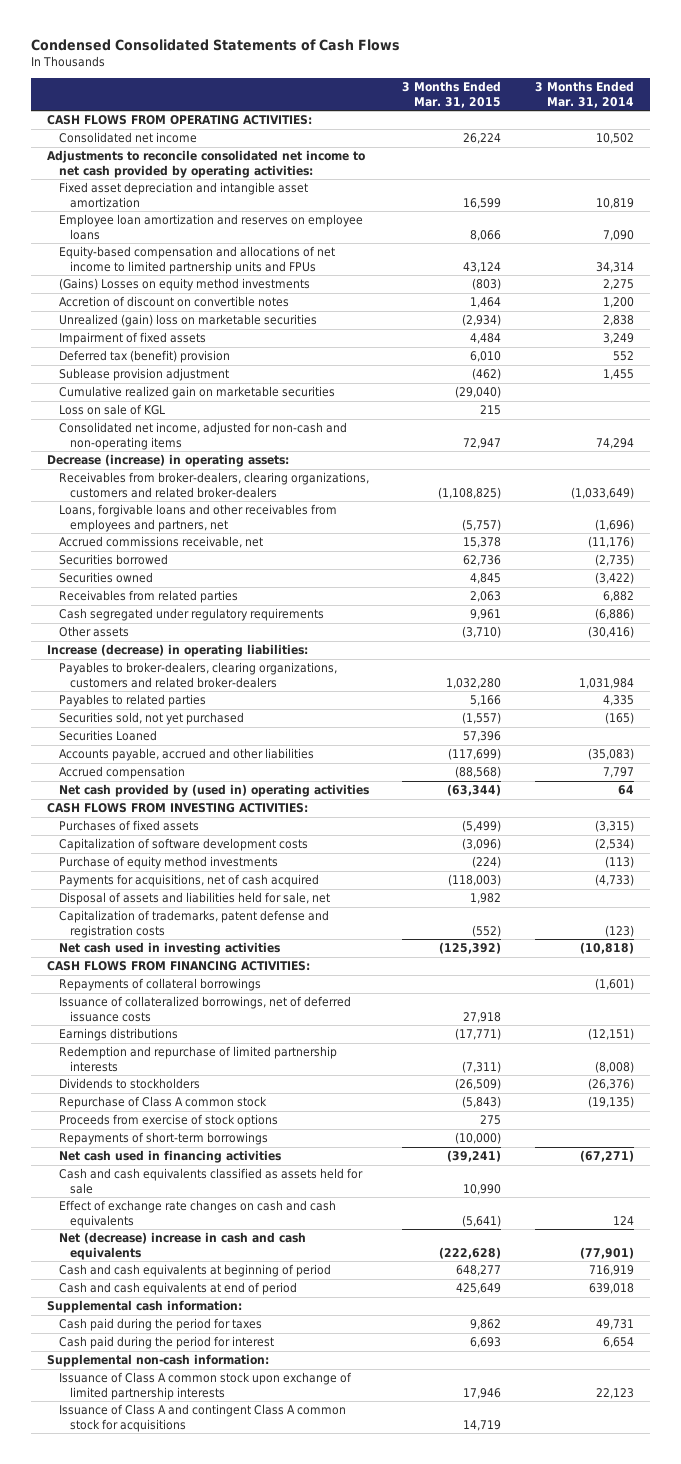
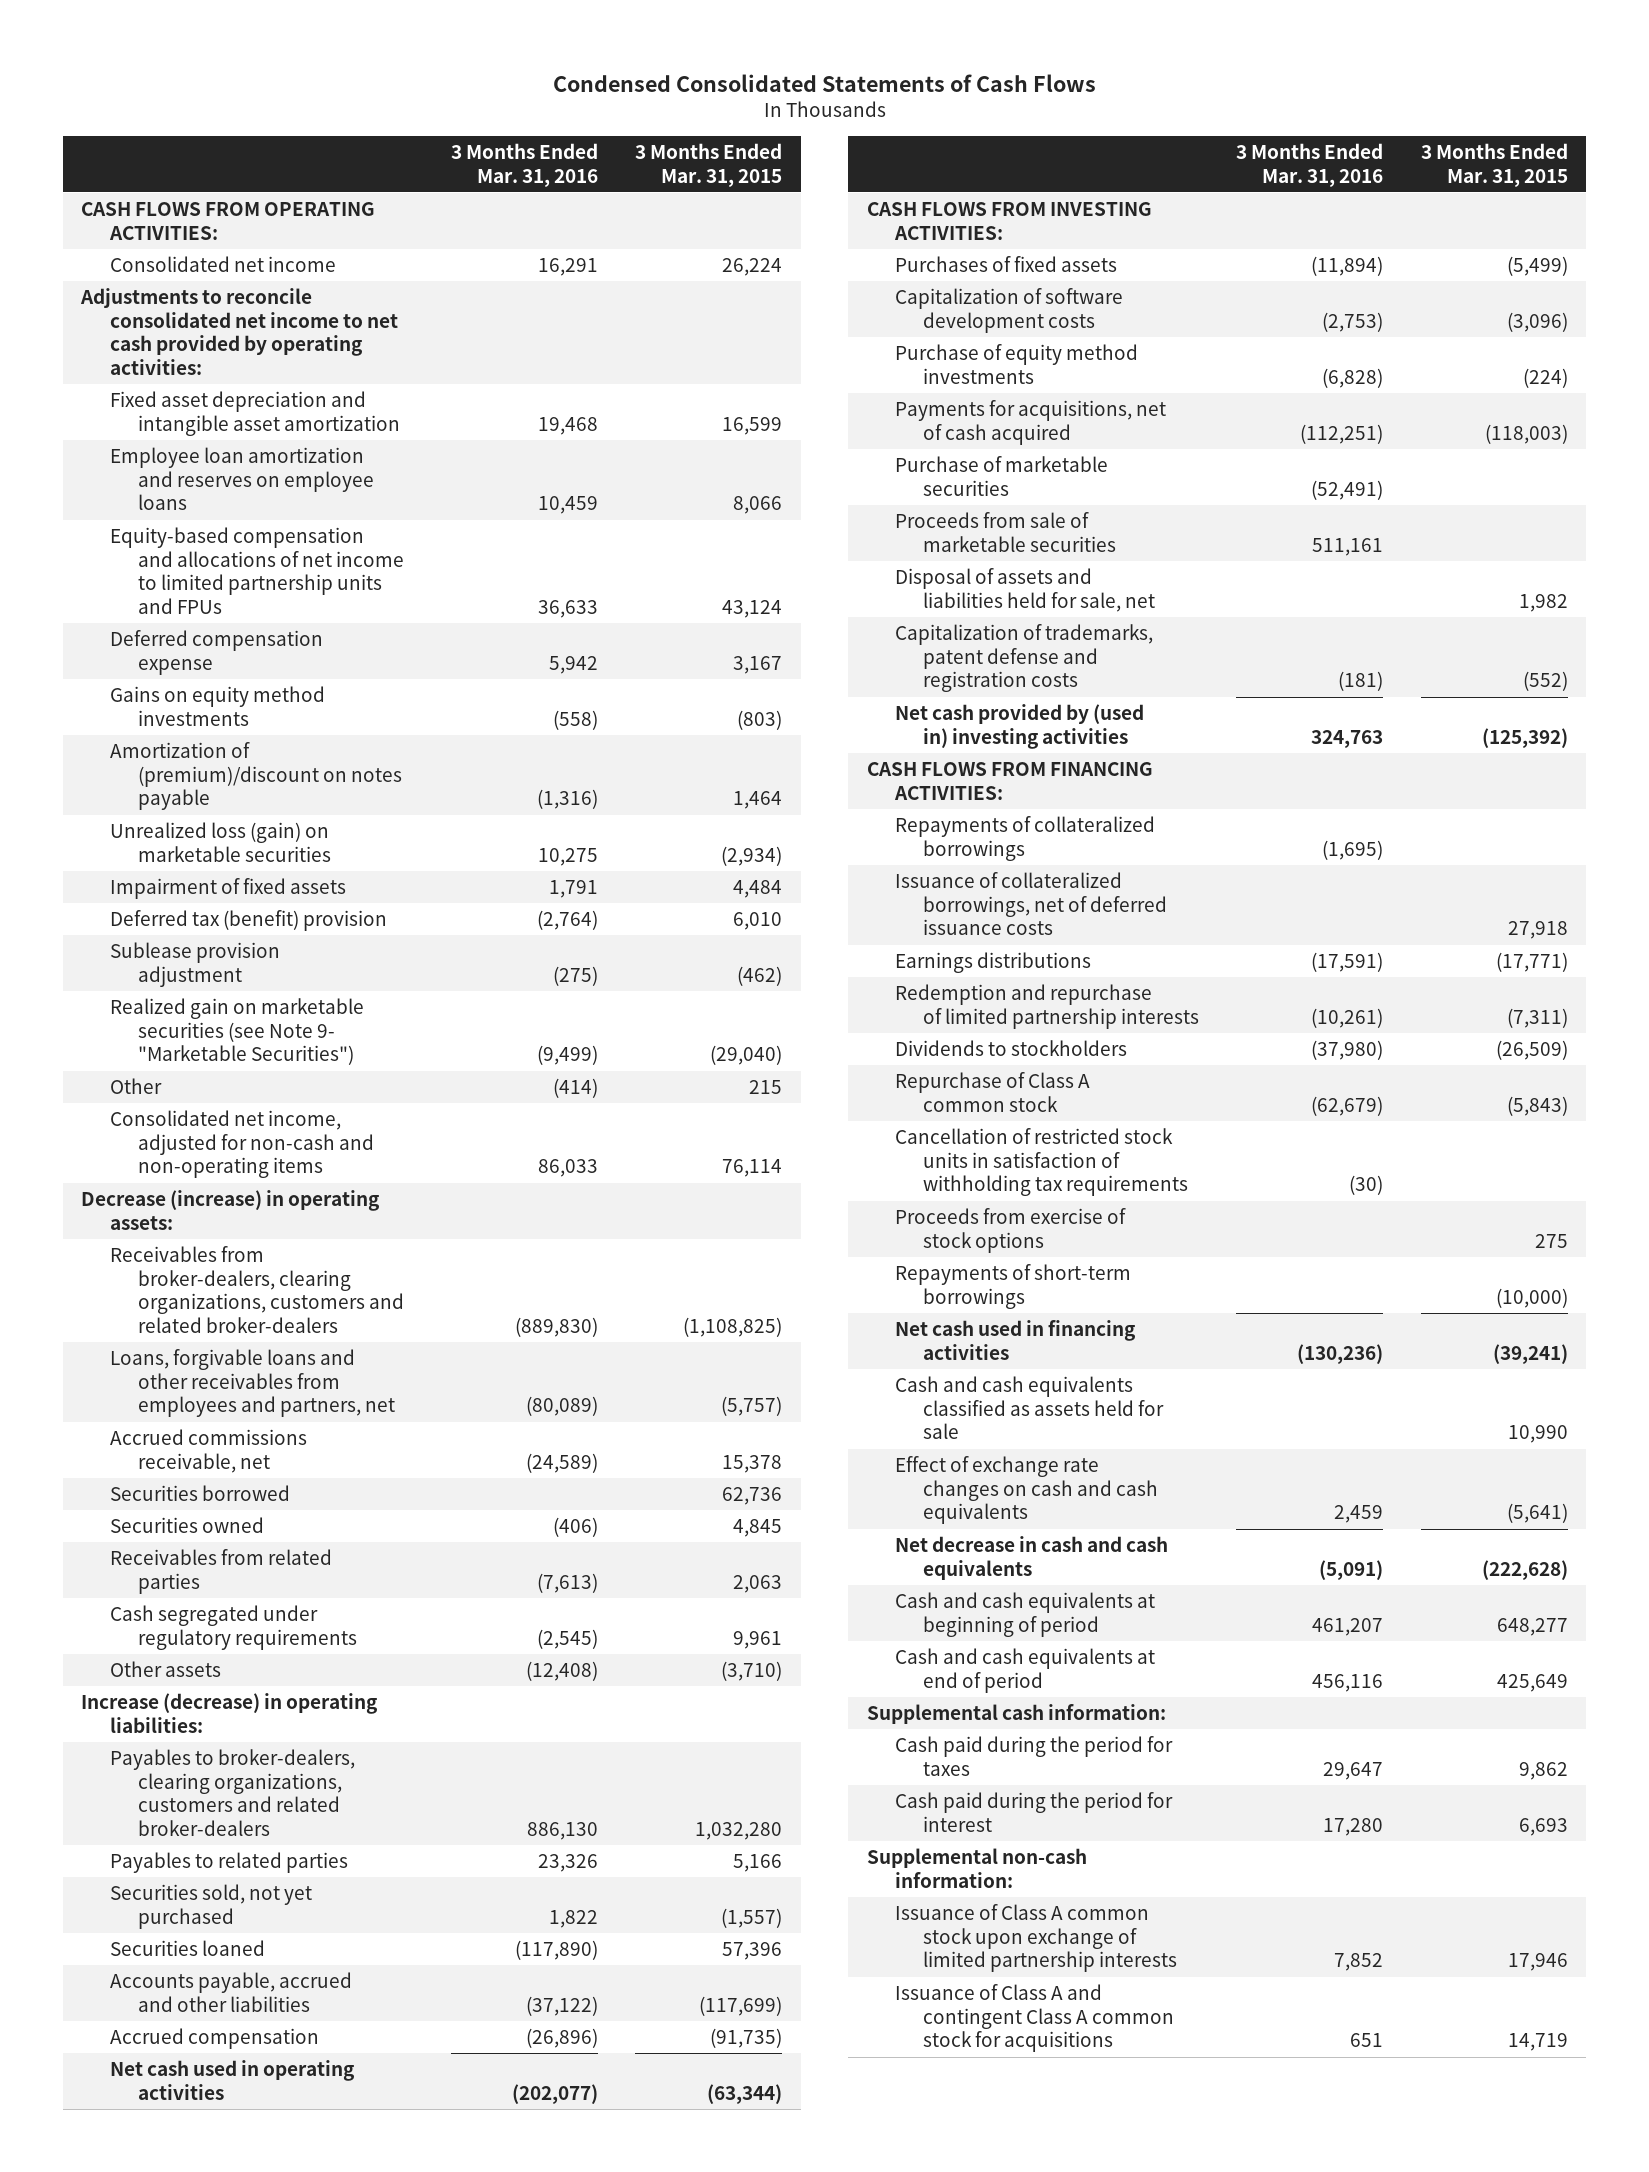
[534,81,634,108] 3 Months Ended Mar. 31, 2014 -> none
none -> [451,142,599,187] 3 Months Ended Mar. 31, 2016
none -> [109,629,323,675] Deferred compensation expense
[58,278,310,292] (Gains) Losses on equity method investments -> [109,685,325,726] Gains on equity method investments
[58,296,289,308] Accretion of discount on convertible notes -> [109,741,402,811] Amortization of (premium)/discount on notes payable
[58,314,317,328] Unrealized (gain) loss on marketable securities -> [109,821,331,862] Unrealized loss (gain) on marketable securities
[58,386,335,400] Cumulative realized gain on marketable securities -> [109,997,364,1066] Realized gain on marketable securities (see Note 9- "Marketable Securities")
[58,404,165,416] Loss on sale of KGL -> [109,1077,162,1094] Other
[463,437,502,449] 72,947 -> [722,1159,783,1178] 76,114
[58,730,157,742] Securities Loaned -> [109,1939,265,1956] Securities loaned
[455,766,502,779] (88,568) -> [710,2027,783,2048] (91,735)
[58,784,369,798] Net cash provided by (used in) operating activities -> [109,2059,355,2100] Net cash used in operating activities
none -> [894,455,1108,496] Purchase of marketable securities
none -> [894,511,1116,552] Proceeds from sale of marketable securities
[58,942,280,956] Net cash used in investing activities -> [894,703,1144,749] Net cash provided by (used in) investing activities
[58,978,261,992] Repayments of collateral borrowings -> [894,815,1155,861] Repayments of collateralized borrowings
none -> [894,1127,1188,1197] Cancellation of restricted stock units in satisfaction of withholding tax requirements
[58,1232,306,1260] Net (decrease) increase in cash and cash equivalents -> [894,1535,1168,1580] Net decrease in cash and cash equivalents

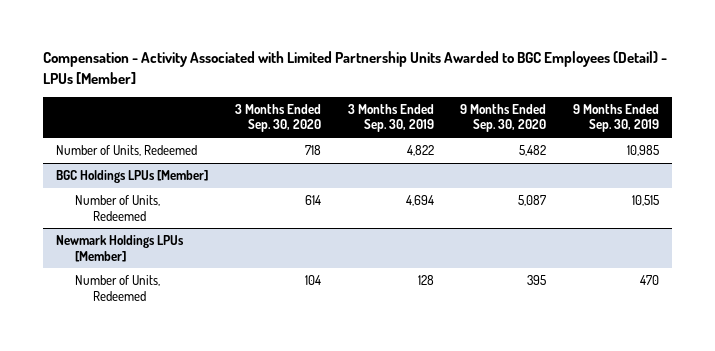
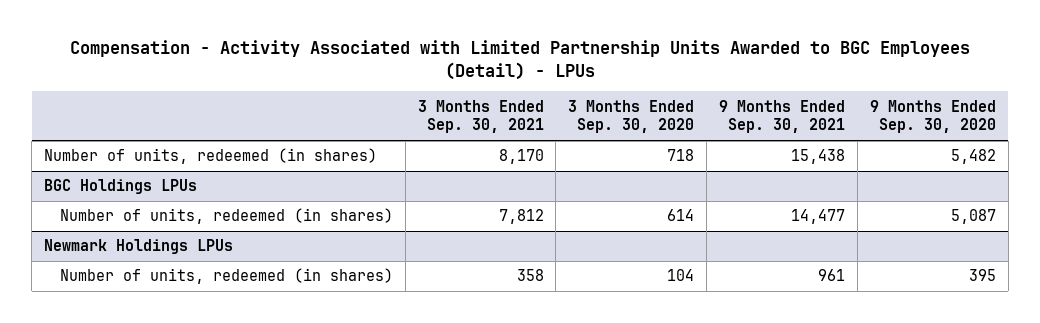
[43,51,668,84] Compensation - Activity Associated with Limited Partnership Units Awarded to BGC Employees (Detail) - LPUs [Member] -> [69,40,970,80] Compensation - Activity Associated with Limited Partnership Units Awarded to BGC Employees (Detail) - LPUs
[347,103,434,133] 3 Months Ended Sep. 30, 2019 -> none
[573,103,660,133] 9 Months Ended Sep. 30, 2019 -> none
none -> [417,99,544,134] 3 Months Ended Sep. 30, 2021
none -> [718,99,845,134] 9 Months Ended Sep. 30, 2021
[56,145,198,157] Number of Units, Redeemed -> [44,148,378,165] Number of units, redeemed (in shares)
[56,170,209,184] BGC Holdings LPUs [Member] -> [44,179,198,195] BGC Holdings LPUs
[74,195,160,221] Number of Units, Redeemed -> [59,208,393,225] Number of units, redeemed (in shares)
[56,235,185,262] Newmark Holdings LPUs [Member] -> [44,239,234,255] Newmark Holdings LPUs
[74,275,160,301] Number of Units, Redeemed -> [59,268,393,285] Number of units, redeemed (in shares)

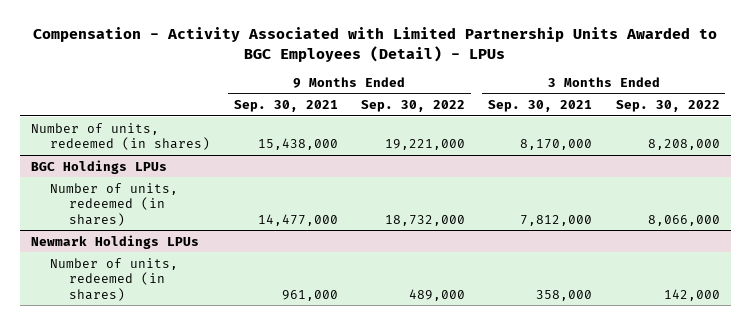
[568,99,695,134] 3 Months Ended Sep. 30, 2020 -> none
[869,99,996,134] 9 Months Ended Sep. 30, 2020 -> none
none -> [360,100,465,113] Sep. 30, 2022
none -> [615,100,720,113] Sep. 30, 2022
[498,149,544,165] 8,170 -> [520,139,593,151] 8,170,000
[790,149,845,165] 15,438 -> [257,138,338,151] 15,438,000
[498,209,544,225] 7,812 -> [520,214,593,226] 7,812,000
[790,209,845,225] 14,477 -> [257,213,338,226] 14,477,000
[516,269,544,282] 358 -> [536,289,593,301] 358,000
[817,269,845,282] 961 -> [281,289,338,301] 961,000

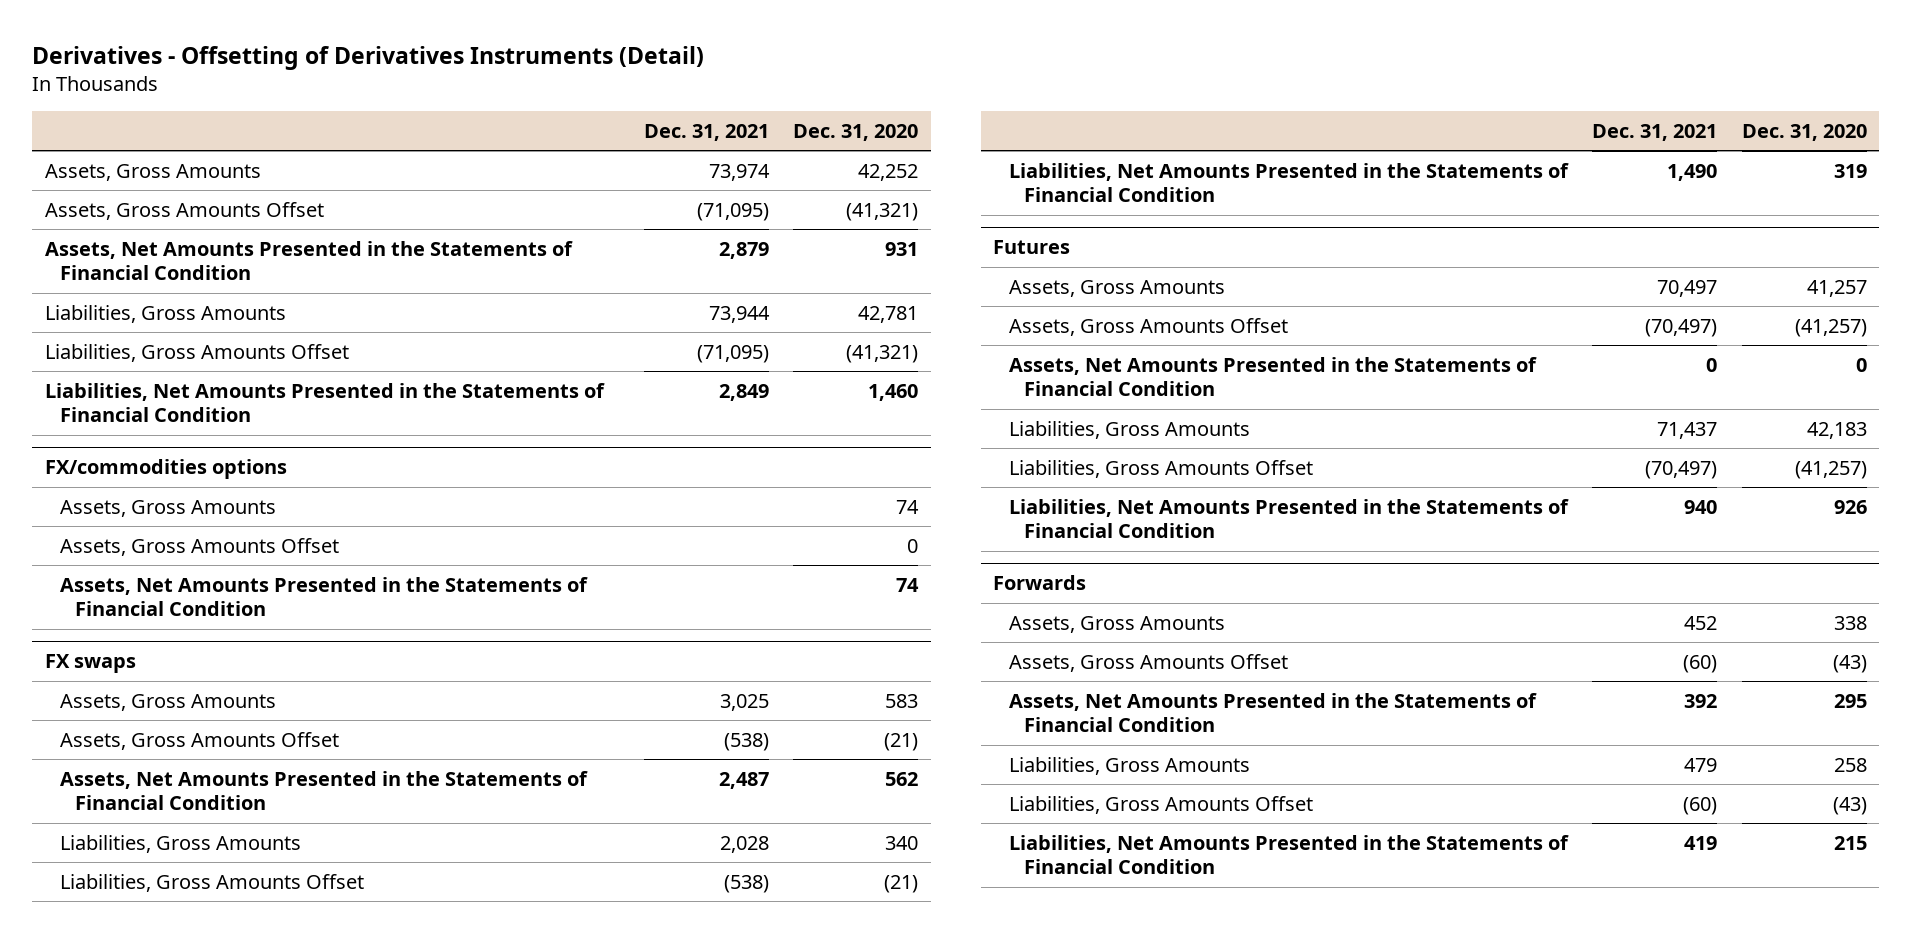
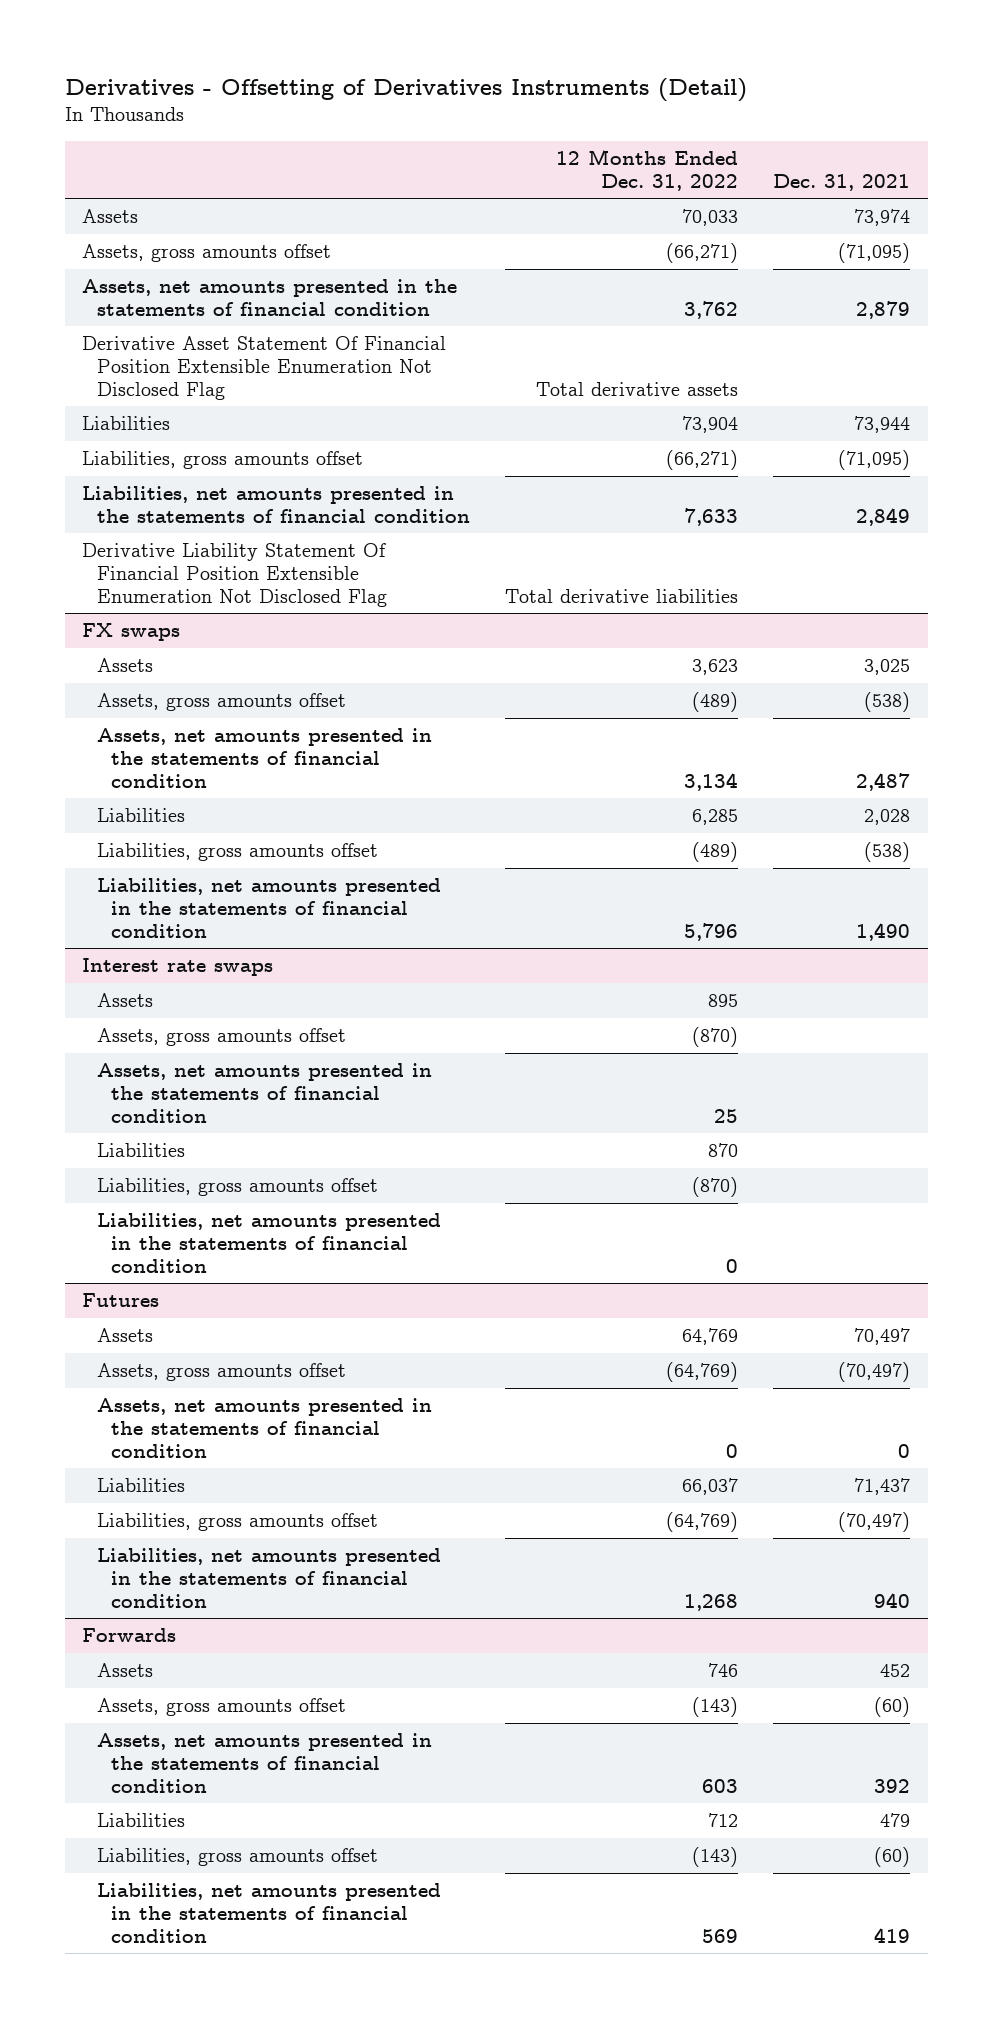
[793,124,919,142] Dec. 31, 2020 -> none
none -> [556,148,739,191] 12 Months Ended Dec. 31, 2022
[44,459,287,480] FX/commodities options -> none
[60,499,277,517] Assets, Gross Amounts -> none
[60,537,340,556] Assets, Gross Amounts Offset -> none
[60,576,589,617] Assets, Net Amounts Presented in the Statements of Financial Condition -> none
[44,163,261,181] Assets, Gross Amounts -> [82,208,139,223] Assets
[44,201,324,220] Assets, Gross Amounts Offset -> [82,243,332,262] Assets, gross amounts offset
[44,240,573,281] Assets, Net Amounts Presented in the Statements of Financial Condition -> [82,278,458,316] Assets, net amounts presented in the statements of financial condition
none -> [82,335,447,400] Derivative Asset Statement Of Financial Position Extensible Enumeration Not Disclosed Flag
[44,304,286,323] Liabilities, Gross Amounts -> [82,415,171,430] Liabilities
[44,343,349,362] Liabilities, Gross Amounts Offset -> [82,450,364,469] Liabilities, gross amounts offset
[44,382,605,423] Liabilities, Net Amounts Presented in the Statements of Financial Condition -> [82,485,470,523] Liabilities, net amounts presented in the statements of financial condition
none -> [82,542,387,607] Derivative Liability Statement Of Financial Position Extensible Enumeration Not Disclosed Flag
[60,693,277,711] Assets, Gross Amounts -> [96,657,153,672] Assets
[60,731,340,750] Assets, Gross Amounts Offset -> [96,692,346,711] Assets, gross amounts offset
[60,770,589,811] Assets, Net Amounts Presented in the Statements of Financial Condition -> [96,727,432,788] Assets, net amounts presented in the statements of financial condition
[60,834,302,853] Liabilities, Gross Amounts -> [96,807,185,822] Liabilities
[60,873,365,892] Liabilities, Gross Amounts Offset -> [96,842,378,861] Liabilities, gross amounts offset
[1008,162,1569,203] Liabilities, Net Amounts Presented in the Statements of Financial Condition -> [96,877,441,938] Liabilities, net amounts presented in the statements of financial condition
none -> [82,957,274,976] Interest rate swaps
none -> [96,992,153,1007] Assets
none -> [96,1027,346,1046] Assets, gross amounts offset
none -> [96,1062,432,1123] Assets, net amounts presented in the statements of financial condition
none -> [96,1142,185,1157] Liabilities
none -> [96,1177,378,1196] Liabilities, gross amounts offset
none -> [96,1212,441,1273] Liabilities, net amounts presented in the statements of financial condition
[1008,279,1225,297] Assets, Gross Amounts -> [96,1327,153,1342] Assets
[1008,317,1288,336] Assets, Gross Amounts Offset -> [96,1362,346,1381] Assets, gross amounts offset
[1008,356,1537,397] Assets, Net Amounts Presented in the Statements of Financial Condition -> [96,1397,432,1458] Assets, net amounts presented in the statements of financial condition
[1008,420,1250,439] Liabilities, Gross Amounts -> [96,1477,185,1492] Liabilities
[1008,459,1313,478] Liabilities, Gross Amounts Offset -> [96,1512,378,1531] Liabilities, gross amounts offset
[1008,498,1569,539] Liabilities, Net Amounts Presented in the Statements of Financial Condition -> [96,1547,441,1608] Liabilities, net amounts presented in the statements of financial condition
[1008,615,1225,633] Assets, Gross Amounts -> [96,1662,153,1677] Assets
[1008,653,1288,672] Assets, Gross Amounts Offset -> [96,1697,346,1716] Assets, gross amounts offset
[1008,692,1537,733] Assets, Net Amounts Presented in the Statements of Financial Condition -> [96,1732,432,1793] Assets, net amounts presented in the statements of financial condition
[1008,756,1250,775] Liabilities, Gross Amounts -> [96,1812,185,1827] Liabilities
[1008,795,1313,814] Liabilities, Gross Amounts Offset -> [96,1847,378,1866] Liabilities, gross amounts offset
[1008,834,1569,875] Liabilities, Net Amounts Presented in the Statements of Financial Condition -> [96,1882,441,1943] Liabilities, net amounts presented in the statements of financial condition

